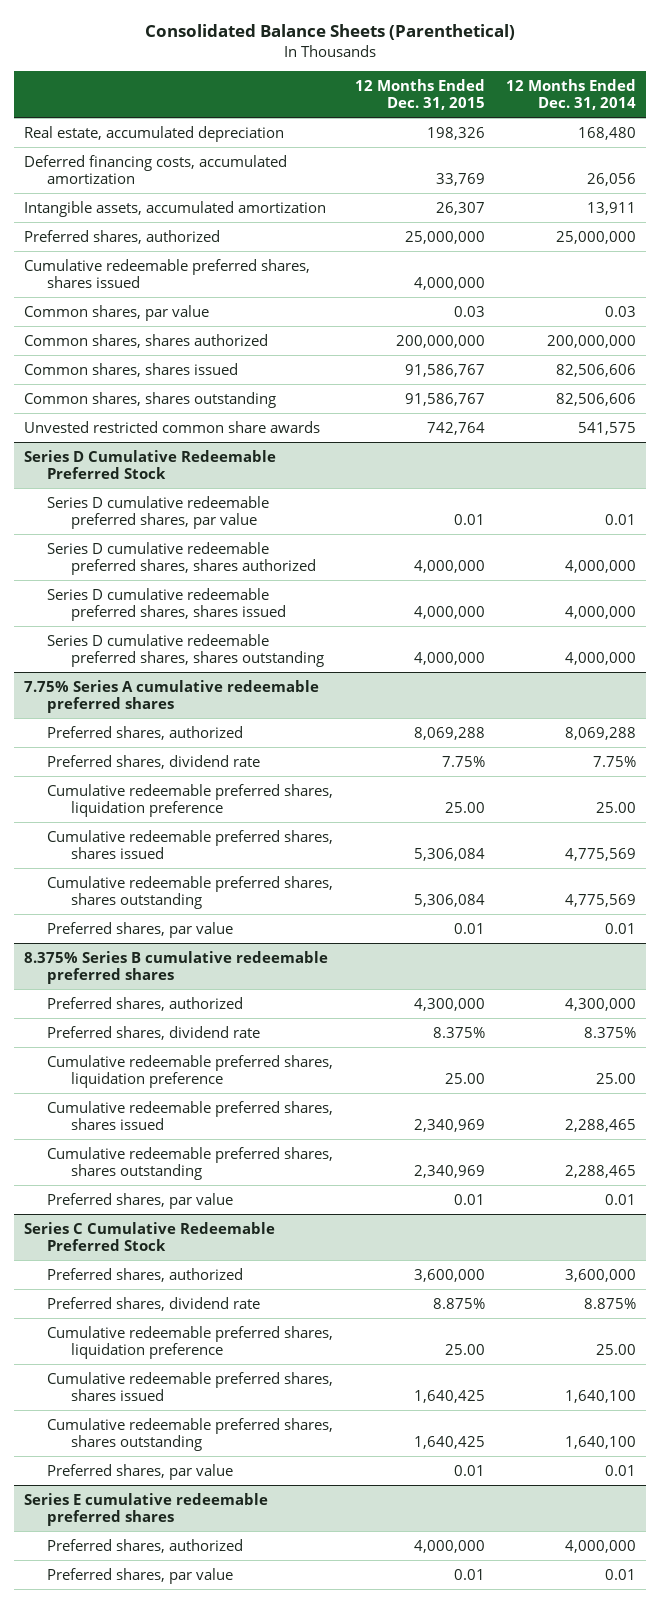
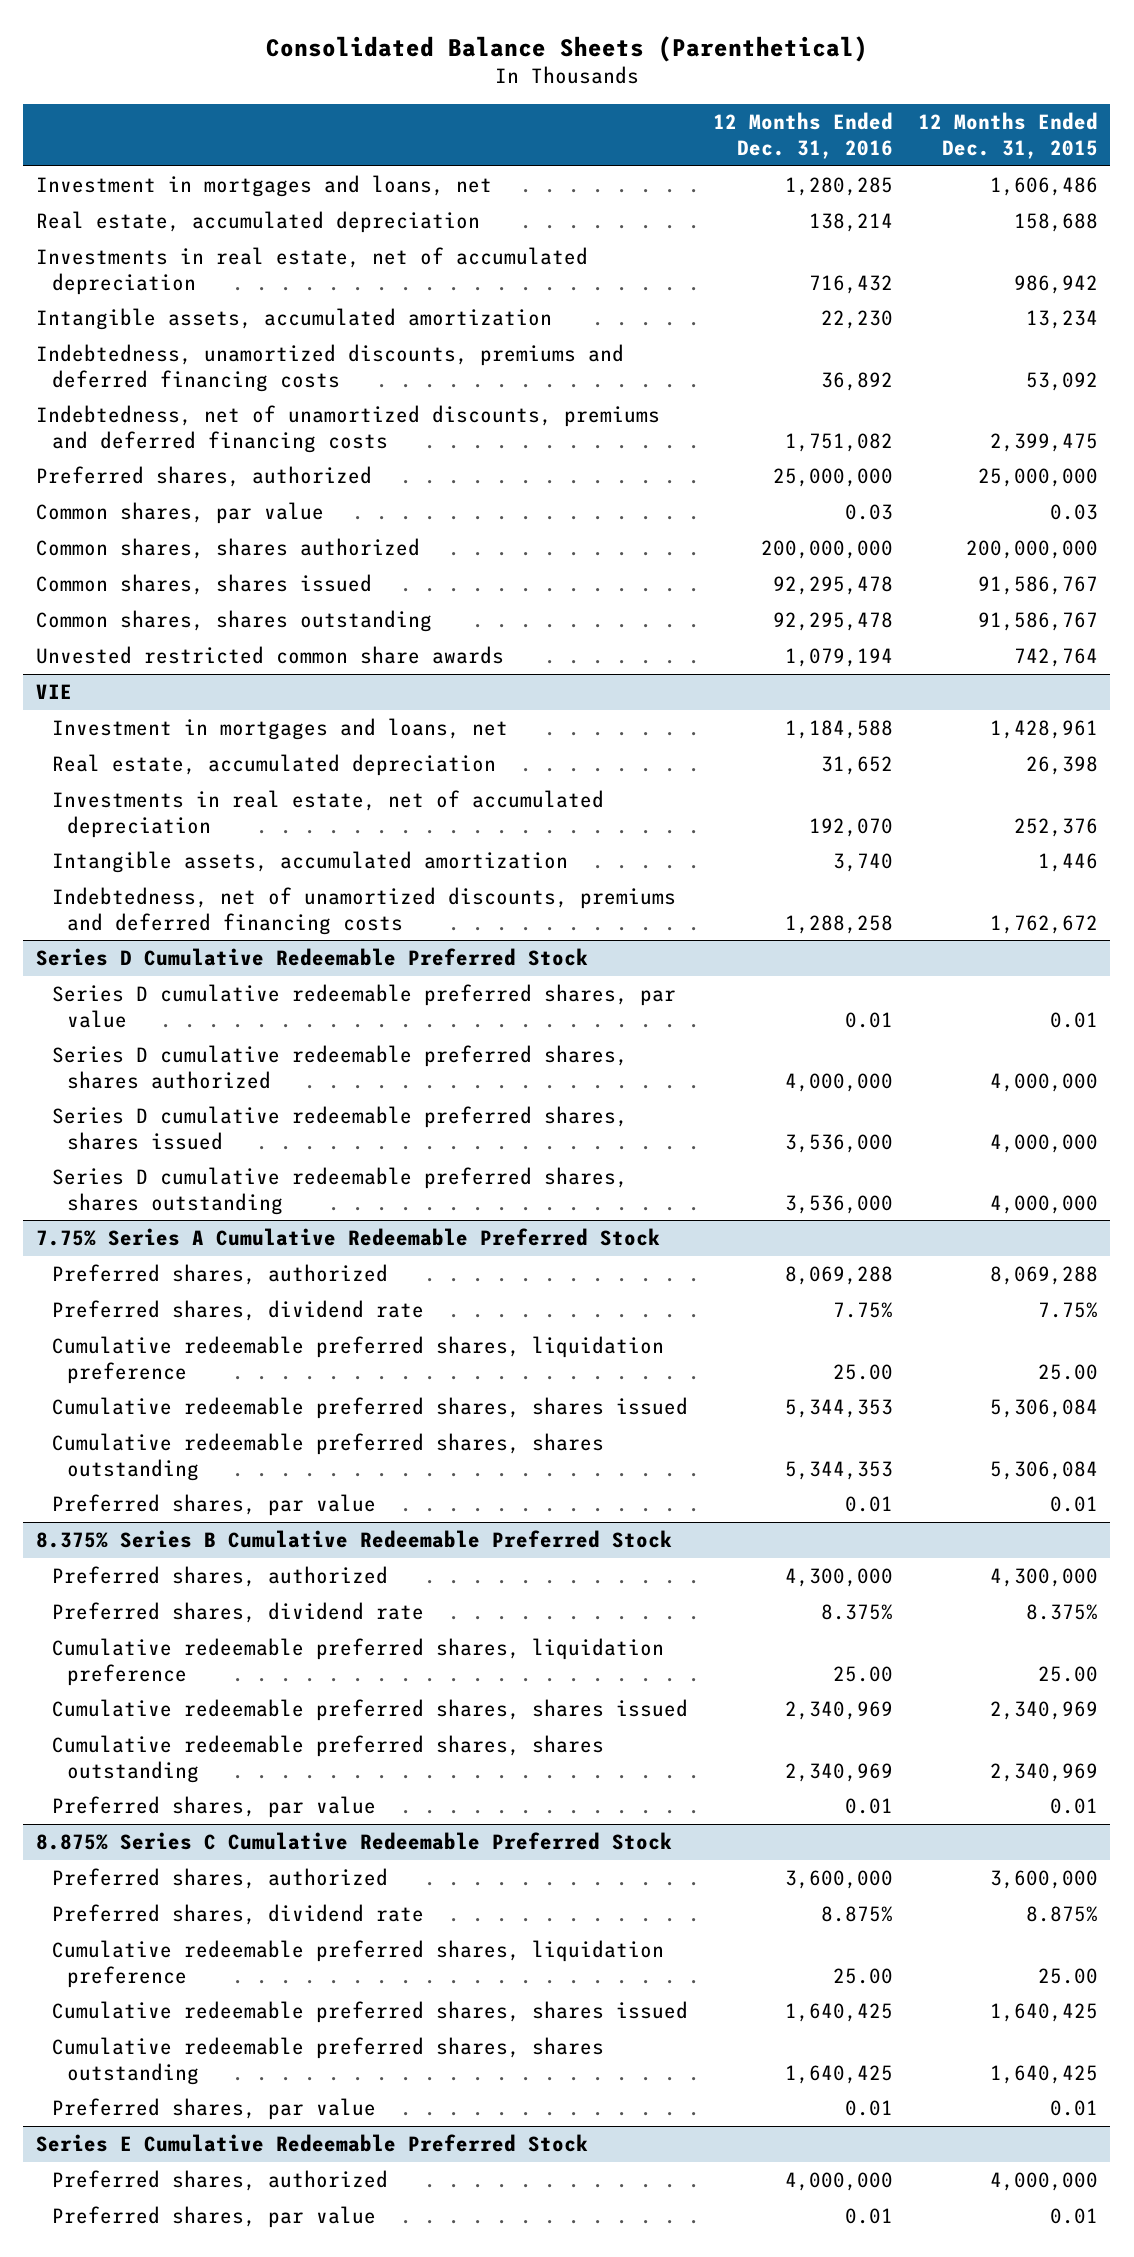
[505,78,636,111] 12 Months Ended Dec. 31, 2014 -> none
none -> [712,112,893,159] 12 Months Ended Dec. 31, 2016
[24,154,288,184] Deferred financing costs, accumulated amortization -> none
none -> [36,175,493,198] Investment in mortgages and loans, net
[426,126,485,140] 198,326 -> [1013,213,1098,233] 158,688
none -> [36,247,589,295] Investments in real estate, net of accumulated depreciation
[435,201,485,215] 26,307 -> [1025,310,1098,330] 13,234
none -> [36,344,625,392] Indebtedness, unamortized discounts, premiums and deferred financing costs
none -> [36,405,661,453] Indebtedness, net of unamortized discounts, premiums and deferred financing costs
[24,258,311,288] Cumulative redeemable preferred shares, shares issued -> none
none -> [36,684,73,700] VIE
none -> [51,718,508,741] Investment in mortgages and loans, net
none -> [51,754,496,777] Real estate, accumulated depreciation
none -> [51,790,604,838] Investments in real estate, net of accumulated depreciation
none -> [51,851,568,874] Intangible assets, accumulated amortization
none -> [51,887,676,935] Indebtedness, net of unamortized discounts, premiums and deferred financing costs
[24,679,320,713] 7.75% Series A cumulative redeemable preferred shares -> [36,1228,661,1247] 7.75% Series A Cumulative Redeemable Preferred Stock
[24,950,329,984] 8.375% Series B cumulative redeemable preferred shares -> [36,1530,673,1549] 8.375% Series B Cumulative Redeemable Preferred Stock
[24,1221,276,1251] Series C Cumulative Redeemable Preferred Stock -> [36,1832,673,1851] 8.875% Series C Cumulative Redeemable Preferred Stock
[24,1492,269,1526] Series E cumulative redeemable preferred shares -> [36,2134,589,2153] Series E Cumulative Redeemable Preferred Stock

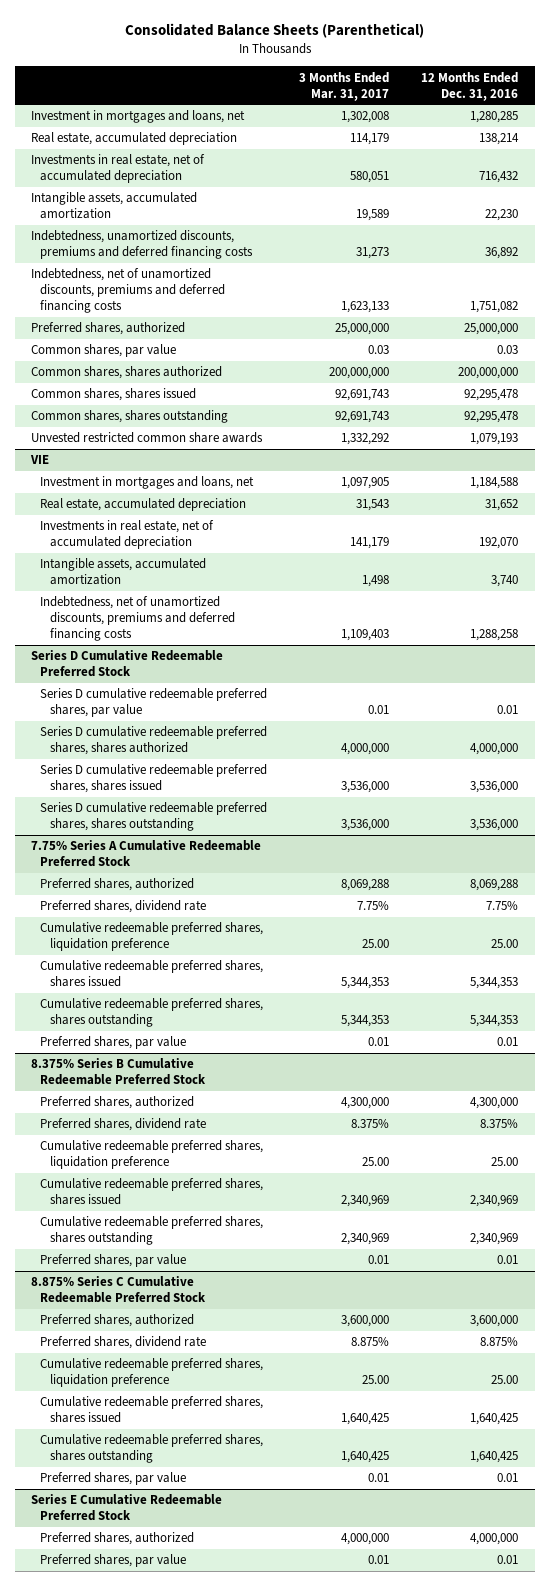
[917,112,1098,159] 12 Months Ended Dec. 31, 2015 -> none
none -> [299,71,390,101] 3 Months Ended Mar. 31, 2017
[784,648,893,668] 1,079,194 -> [470,433,519,446] 1,079,193

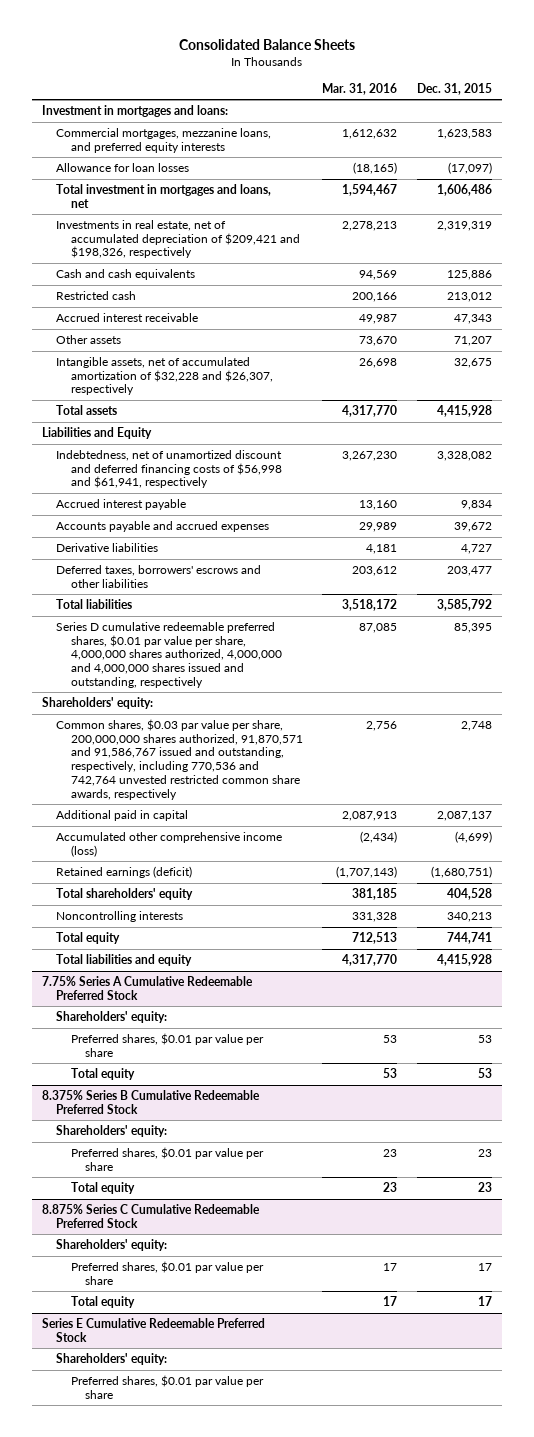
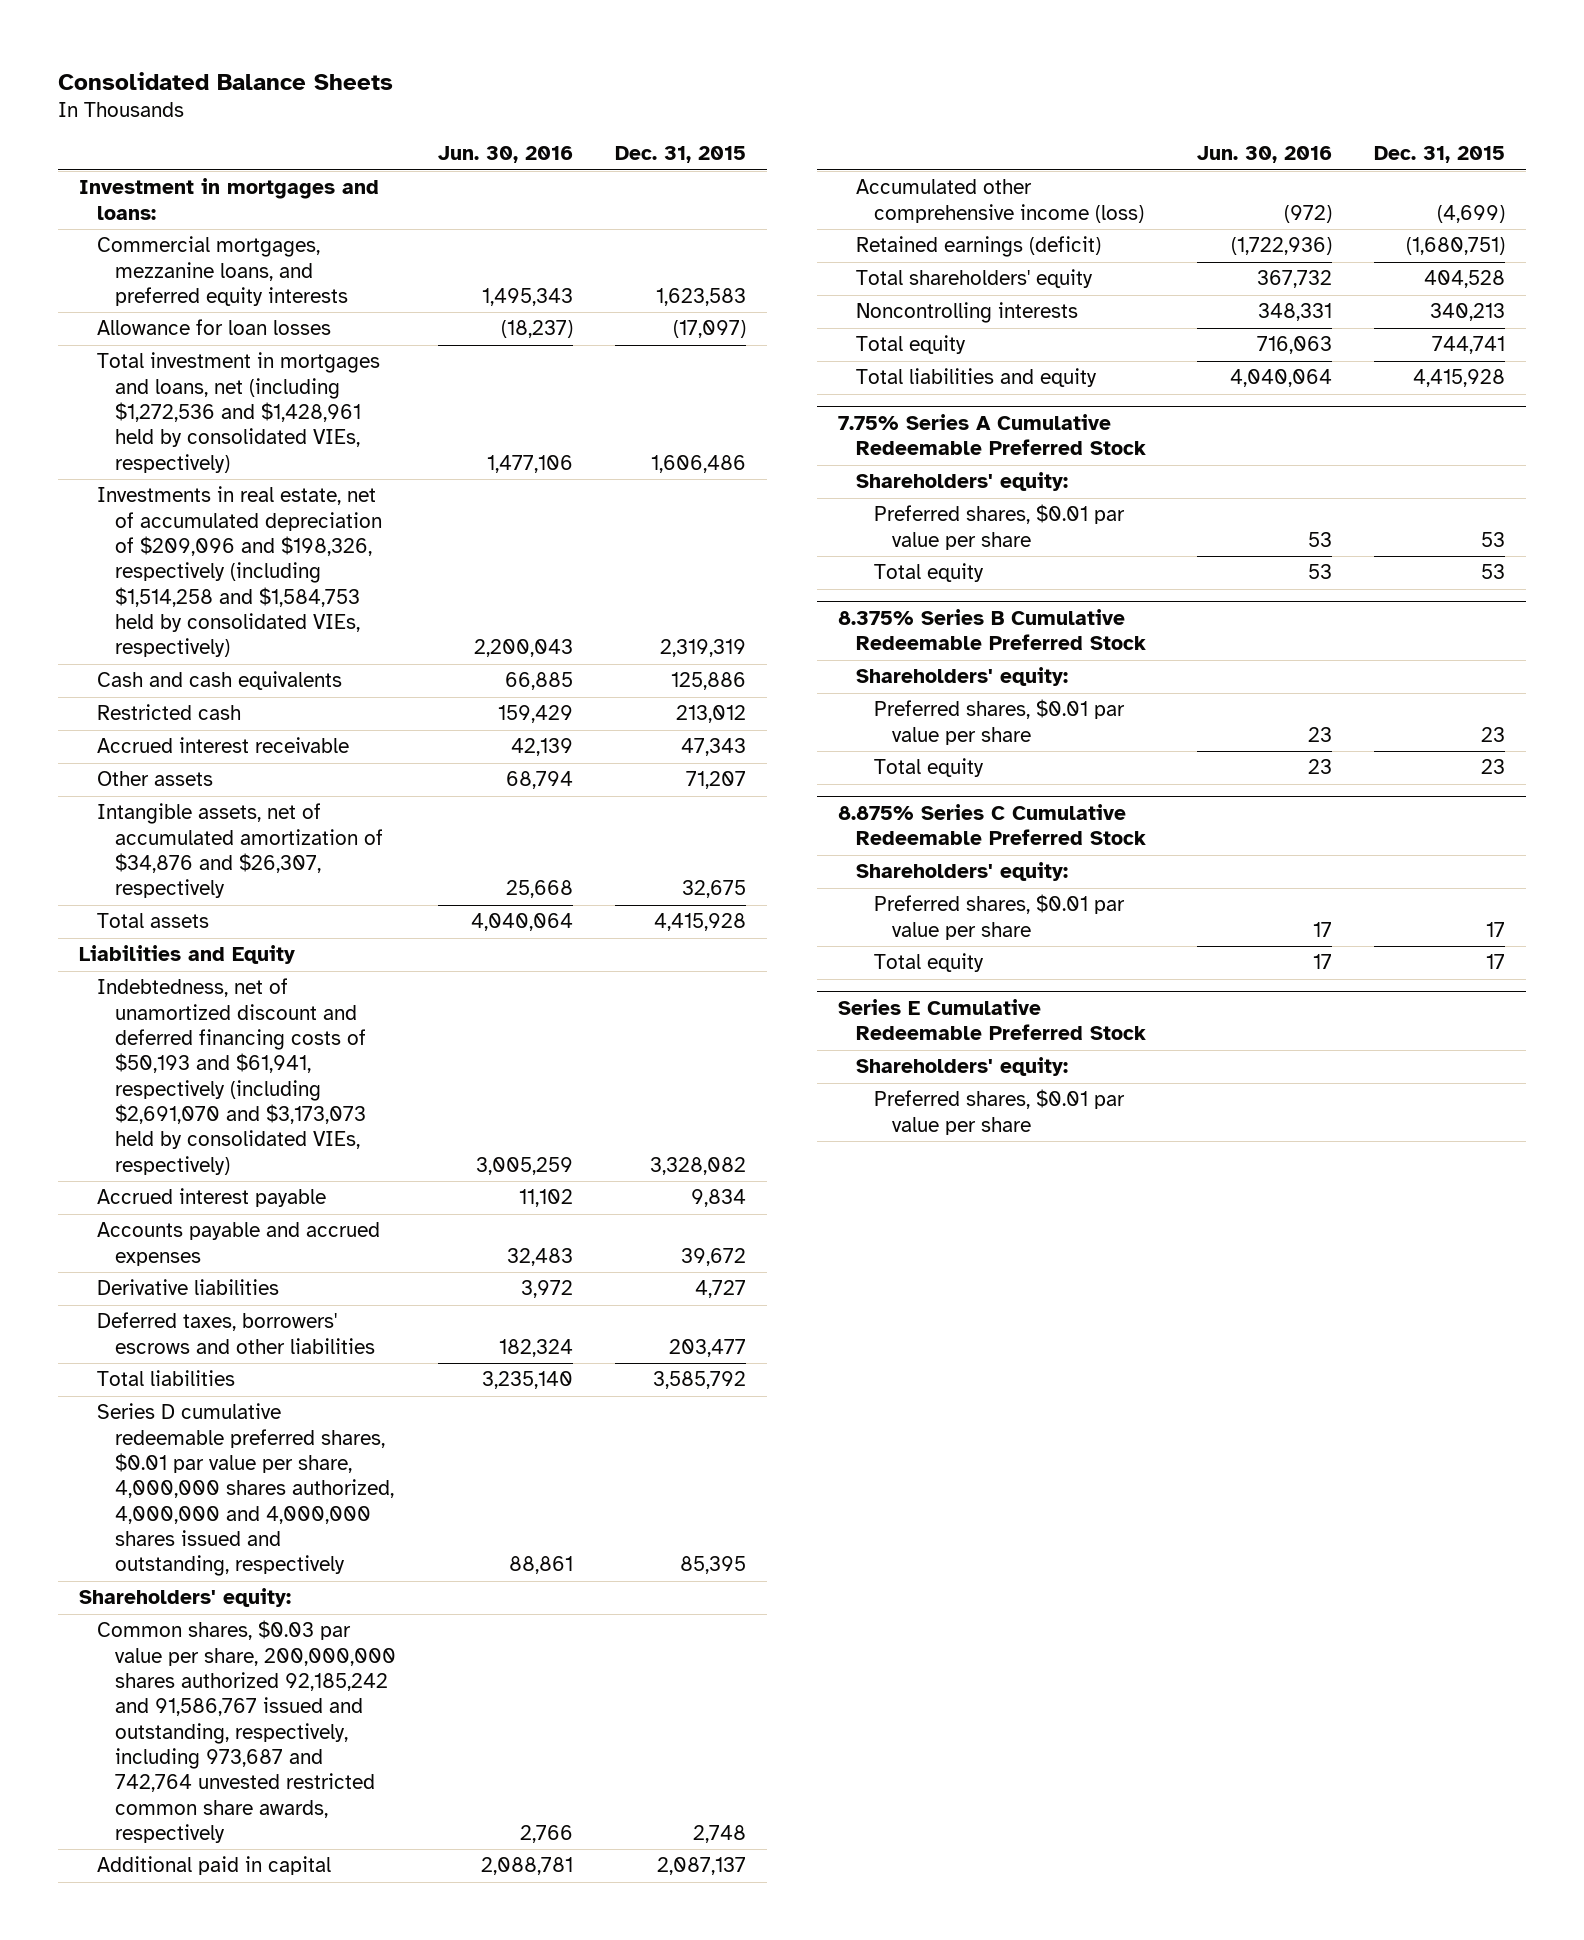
[322,82,398,95] Mar. 31, 2016 -> none
none -> [437,146,573,164] Jun. 30, 2016
[56,184,272,208] Total investment in mortgages and loans, net -> [96,352,380,473] Total investment in mortgages and loans, net (including $1,272,536 and $1,428,961 held by consolidated VIEs, respectively)
[56,220,300,259] Investments in real estate, net of accumulated depreciation of $209,421 and $198,326, respectively -> [96,486,382,658] Investments in real estate, net of accumulated depreciation of $209,096 and $198,326, respectively (including $1,514,258 and $1,584,753 held by consolidated VIEs, respectively)
[56,357,273,396] Intangible assets, net of accumulated amortization of $32,228 and $26,307, respectively -> [96,803,383,899] Intangible assets, net of accumulated amortization of $34,876 and $26,307, respectively
[56,450,283,489] Indebtedness, net of unamortized discount and deferred financing costs of $56,998 and $61,941, respectively -> [96,978,366,1175] Indebtedness, net of unamortized discount and deferred financing costs of $50,193 and $61,941, respectively (including $2,691,070 and $3,173,073 held by consolidated VIEs, respectively)
[56,719,303,800] Common shares, $0.03 par value per share, 200,000,000 shares authorized, 91,870,571 and 91,586,767 issued and outstanding, respectively, including 770,536 and 742,764 unvested restricted common share awards, respectively -> [96,1620,396,1843] Common shares, $0.03 par value per share, 200,000,000 shares authorized 92,185,242 and 91,586,767 issued and outstanding, respectively, including 973,687 and 742,764 unvested restricted common share awards, respectively

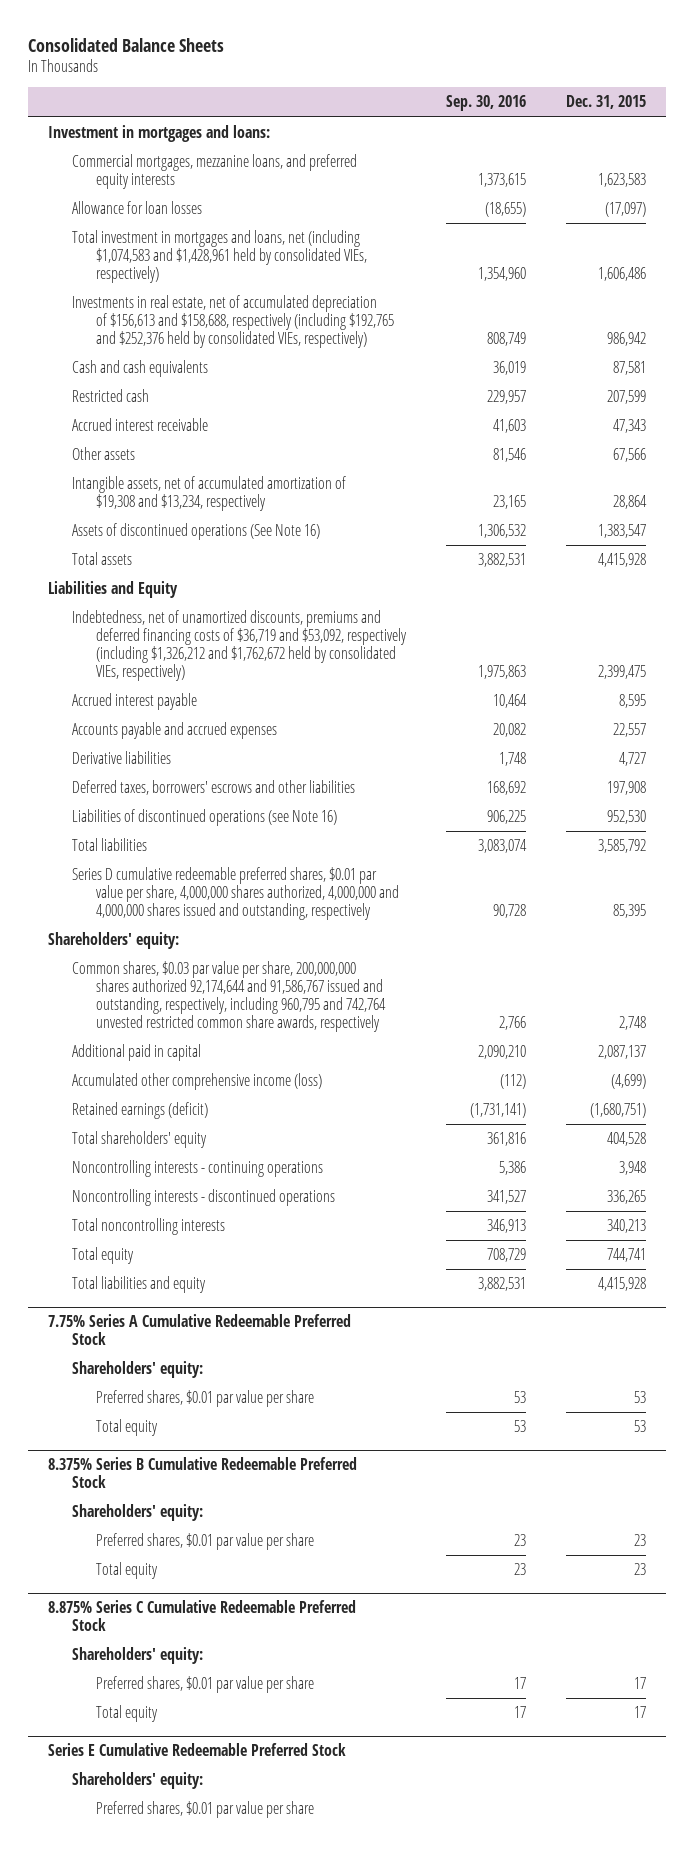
[437,146,573,164] Jun. 30, 2016 -> none
none -> [445,95,526,112] Sep. 30, 2016
[96,352,380,473] Total investment in mortgages and loans, net (including $1,272,536 and $1,428,961 held by consolidated VIEs, respectively) -> [71,229,368,284] Total investment in mortgages and loans, net (including $1,074,583 and $1,428,961 held by consolidated VIEs, respectively)
[96,486,382,658] Investments in real estate, net of accumulated depreciation of $209,096 and $198,326, respectively (including $1,514,258 and $1,584,753 held by consolidated VIEs, respectively) -> [71,294,395,349] Investments in real estate, net of accumulated depreciation of $156,613 and $158,688, respectively (including $192,765 and $252,376 held by consolidated VIEs, respectively)
[659,639,746,658] 2,319,319 -> [606,332,646,347] 986,942
[670,672,746,691] 125,886 -> [612,360,646,375] 87,581
[675,705,746,724] 213,012 -> [606,389,646,404] 207,599
[685,771,746,790] 71,207 -> [612,447,646,462] 67,566
[96,803,383,899] Intangible assets, net of accumulated amortization of $34,876 and $26,307, respectively -> [71,475,346,512] Intangible assets, net of accumulated amortization of $19,308 and $13,234, respectively
[681,880,746,899] 32,675 -> [612,495,647,510] 28,864
none -> [71,522,320,540] Assets of discontinued operations (See Note 16)
[96,978,366,1175] Indebtedness, net of unamortized discount and deferred financing costs of $50,193 and $61,941, respectively (including $2,691,070 and $3,173,073 held by consolidated VIEs, respectively) -> [71,609,408,682] Indebtedness, net of unamortized discounts, premiums and deferred financing costs of $36,719 and $53,092, respectively (including $1,326,212 and $1,762,672 held by consolidated VIEs, respectively)
[649,1156,746,1175] 3,328,082 -> [597,665,646,680] 2,399,475
[690,1189,746,1208] 9,834 -> [618,693,646,708] 8,595
[680,1247,746,1266] 39,672 -> [612,722,646,737] 22,557
[668,1338,746,1357] 203,477 -> [606,780,646,795] 197,908
none -> [71,808,337,826] Liabilities of discontinued operations (see Note 16)
[96,1620,396,1843] Common shares, $0.03 par value per share, 200,000,000 shares authorized 92,185,242 and 91,586,767 issued and outstanding, respectively, including 973,687 and 742,764 unvested restricted common share awards, respectively -> [71,960,387,1033] Common shares, $0.03 par value per share, 200,000,000 shares authorized 92,174,644 and 91,586,767 issued and outstanding, respectively, including 960,795 and 742,764 unvested restricted common share awards, respectively
none -> [71,1159,323,1177] Noncontrolling interests - continuing operations
none -> [71,1188,335,1206] Noncontrolling interests - discontinued operations
[856,302,1079,324] Noncontrolling interests -> [71,1217,225,1235] Total noncontrolling interests

